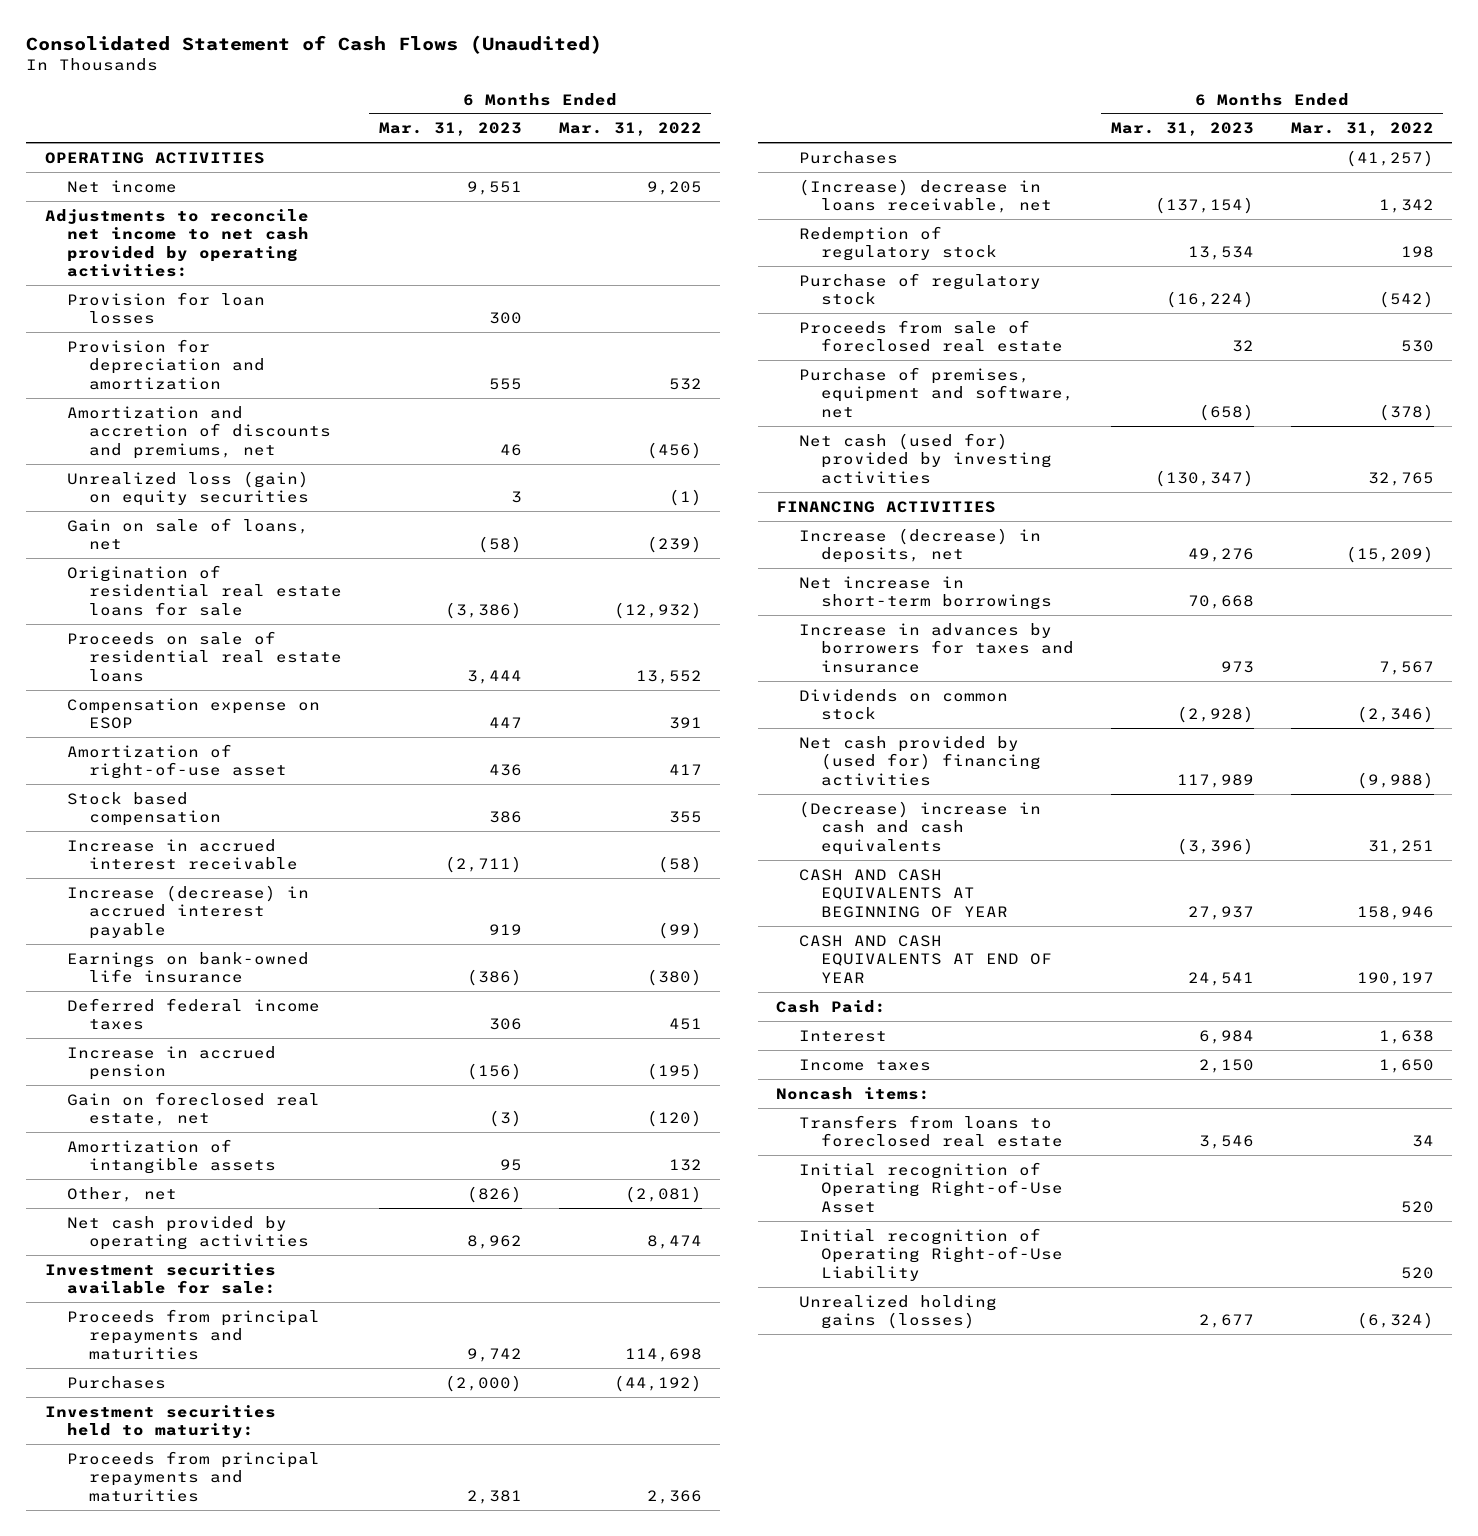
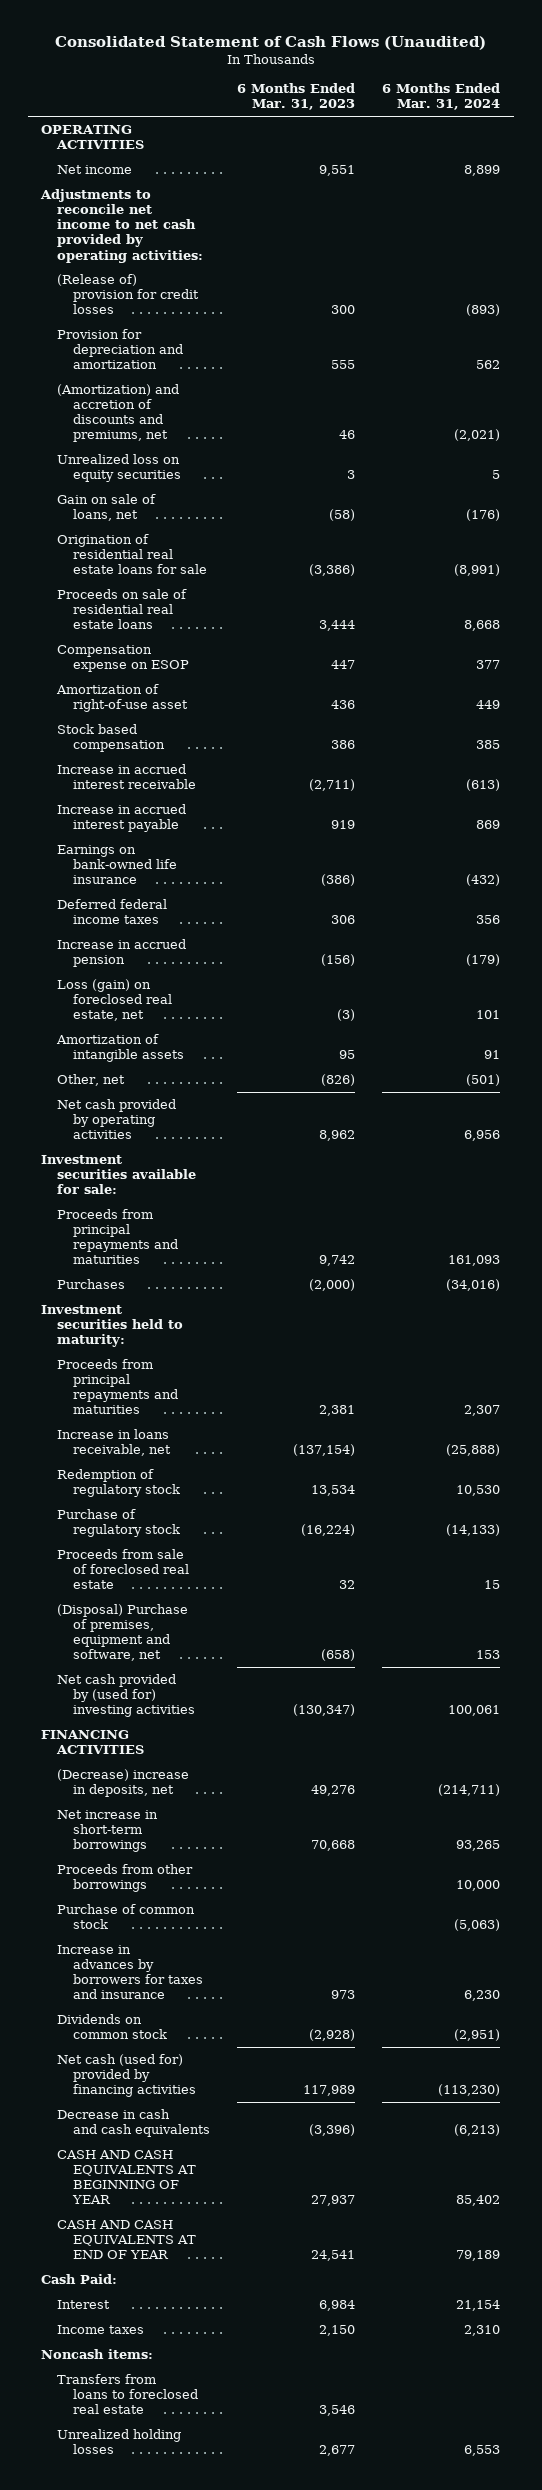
[558,122,702,137] Mar. 31, 2022 -> none
none -> [382,83,501,111] 6 Months Ended Mar. 31, 2024
[66,291,265,325] Provision for loan losses -> none
none -> [57,273,199,315] (Release of) provision for credit losses
[66,405,331,459] Amortization and accretion of discounts and premiums, net -> [57,383,180,443] (Amortization) and accretion of discounts and premiums, net
[66,470,309,507] Unrealized loss (gain) on equity securities -> [57,453,181,483] Unrealized loss on equity securities
[66,884,309,939] Increase (decrease) in accrued interest payable -> [57,803,187,833] Increase in accrued interest payable
[66,1091,320,1127] Gain on foreclosed real estate, net -> [57,978,172,1022] Loss (gain) on foreclosed real estate, net
[798,150,898,164] Purchases -> none
[798,178,1052,214] (Increase) decrease in loans receivable, net -> [57,1428,171,1457] Increase in loans receivable, net
[798,366,1074,418] Purchase of premises, equipment and software, net -> [57,1603,189,1662] (Disposal) Purchase of premises, equipment and software, net
[798,432,1052,484] Net cash (used for) provided by investing activities -> [57,1673,195,1718] Net cash provided by (used for) investing activities
[798,527,1041,564] Increase (decrease) in deposits, net -> [57,1768,190,1798] (Decrease) increase in deposits, net
none -> [57,1863,194,1893] Proceeds from other borrowings
none -> [57,1903,196,1930] Purchase of common stock
[798,735,1041,786] Net cash provided by (used for) financing activities -> [57,2053,196,2098] Net cash (used for) provided by financing activities
[798,800,1041,855] (Decrease) increase in cash and cash equivalents -> [57,2108,210,2138] Decrease in cash and cash equivalents
[798,1161,1063,1213] Initial recognition of Operating Right-of-Use Asset -> none
[798,1227,1063,1281] Initial recognition of Operating Right-of-Use Liability -> none
[798,1294,997,1330] Unrealized holding gains (losses) -> [57,2428,182,2455] Unrealized holding losses

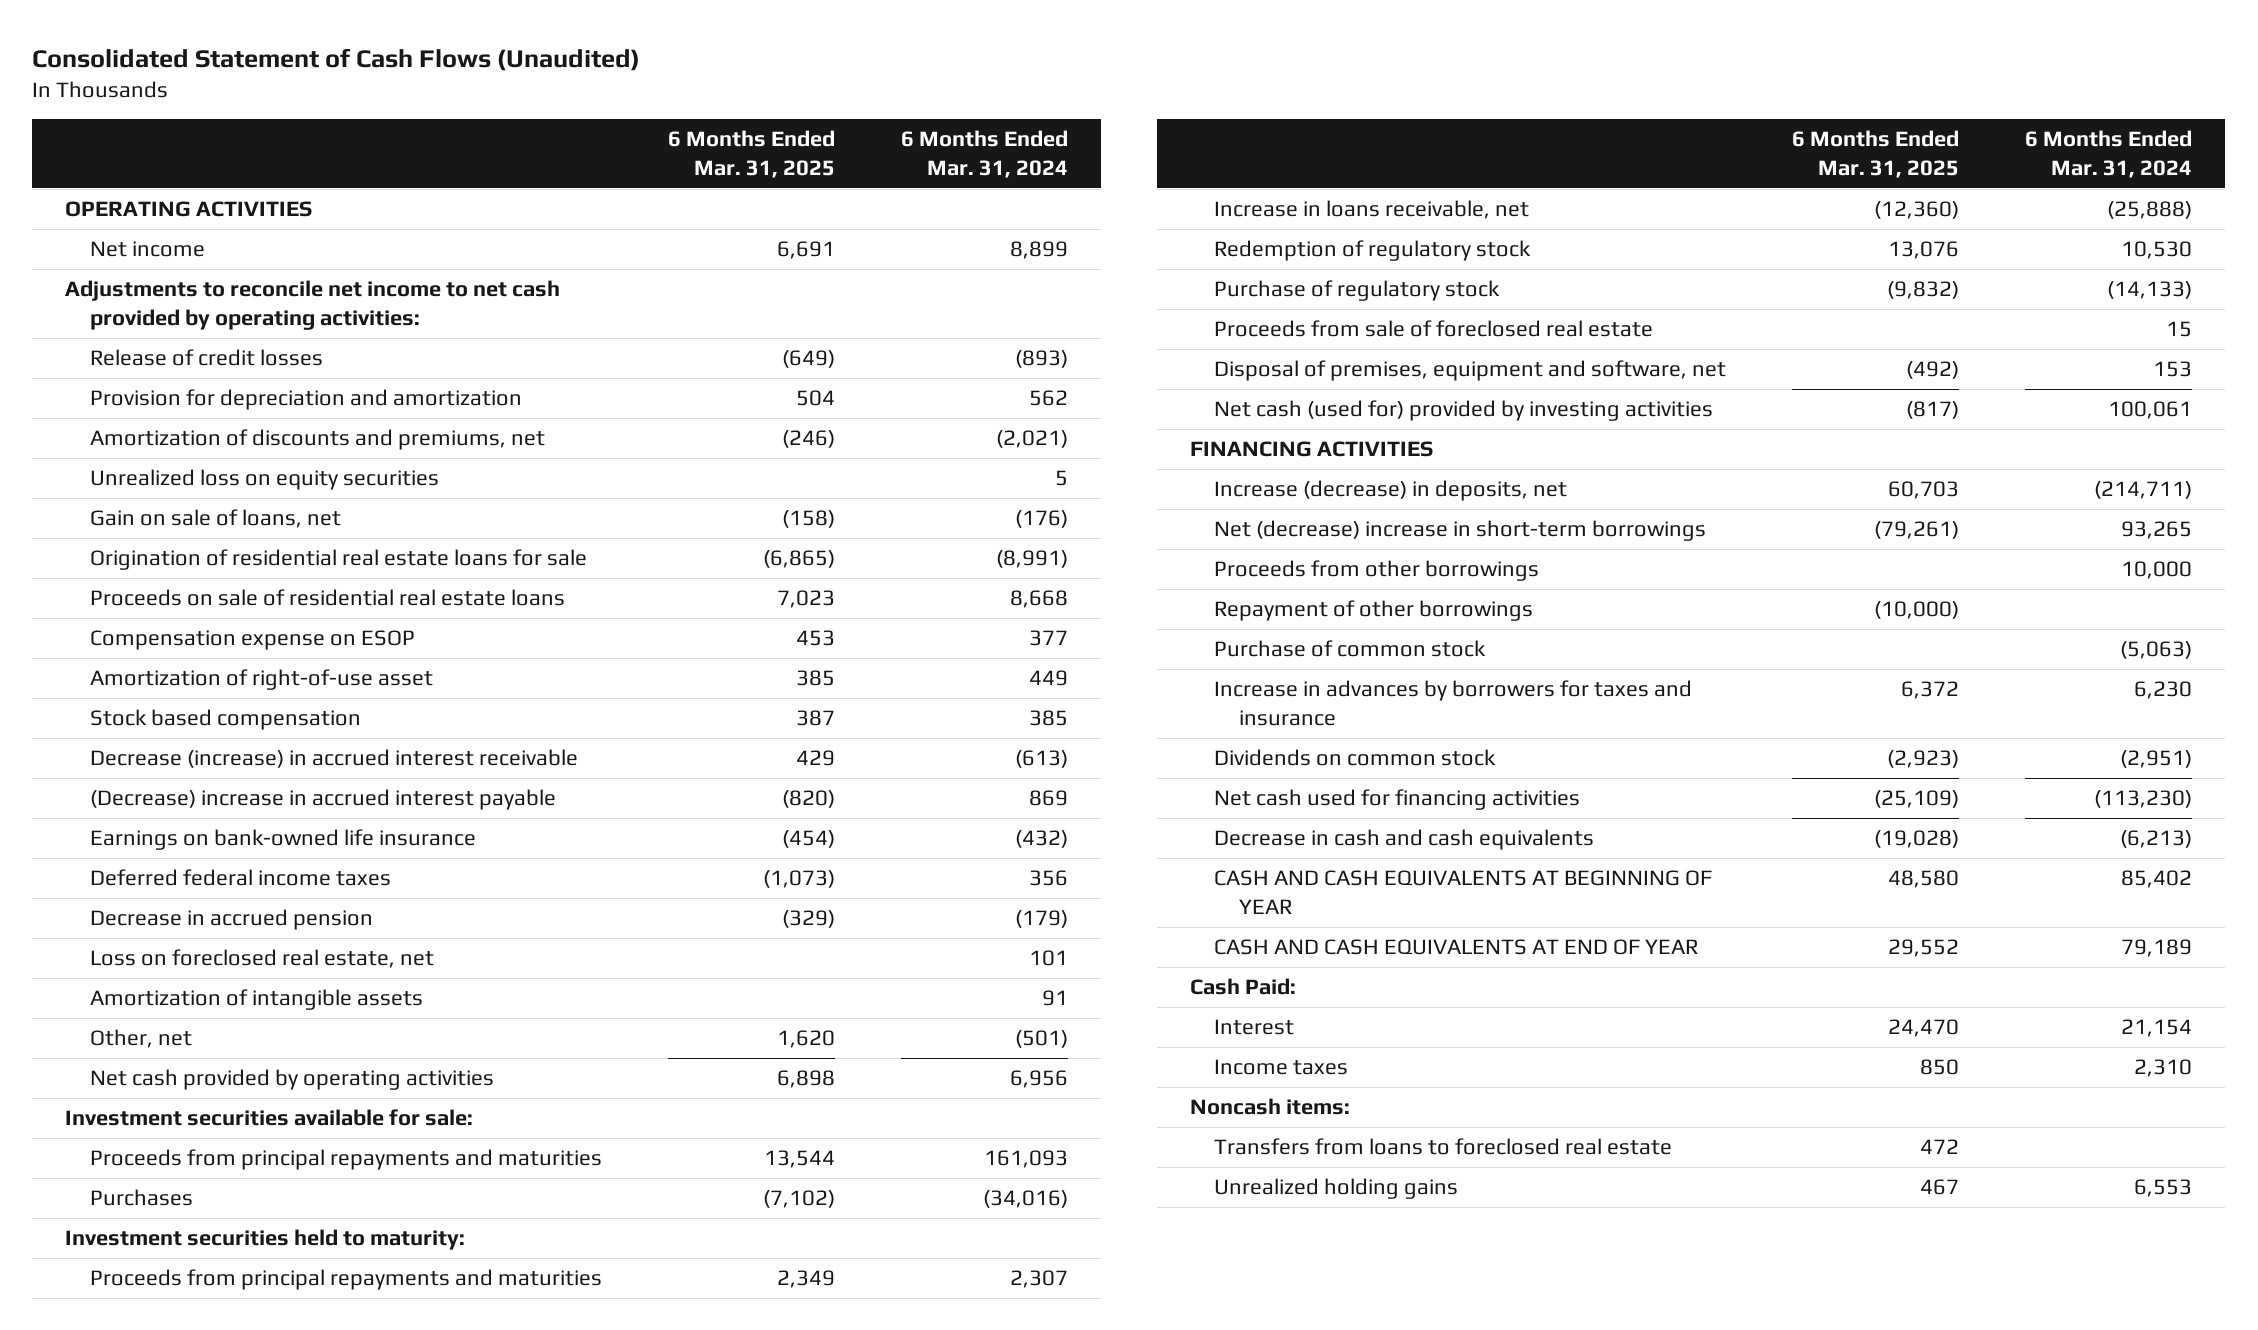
[236,83,355,111] 6 Months Ended Mar. 31, 2023 -> none
none -> [667,130,835,179] 6 Months Ended Mar. 31, 2025
[57,273,199,315] (Release of) provision for credit losses -> [89,349,323,367] Release of credit losses
[57,383,180,443] (Amortization) and accretion of discounts and premiums, net -> [89,429,545,451] Amortization of discounts and premiums, net
[57,763,196,790] Increase in accrued interest receivable -> [89,749,578,769] Decrease (increase) in accrued interest receivable
[57,803,187,833] Increase in accrued interest payable -> [89,789,556,811] (Decrease) increase in accrued interest payable
[57,938,187,968] Increase in accrued pension -> [89,909,373,931] Decrease in accrued pension
[57,978,172,1022] Loss (gain) on foreclosed real estate, net -> [89,949,434,969] Loss on foreclosed real estate, net
[57,1603,189,1662] (Disposal) Purchase of premises, equipment and software, net -> [1214,360,1727,382] Disposal of premises, equipment and software, net
[57,1673,195,1718] Net cash provided by (used for) investing activities -> [1214,400,1714,422] Net cash (used for) provided by investing activities
[57,1768,190,1798] (Decrease) increase in deposits, net -> [1214,480,1568,502] Increase (decrease) in deposits, net
[57,1809,159,1853] Net increase in short-term borrowings -> [1214,520,1707,542] Net (decrease) increase in short-term borrowings
none -> [1214,600,1534,622] Repayment of other borrowings
[57,2053,196,2098] Net cash (used for) provided by financing activities -> [1214,789,1581,811] Net cash used for financing activities
[57,2428,182,2455] Unrealized holding losses -> [1214,1178,1459,1200] Unrealized holding gains

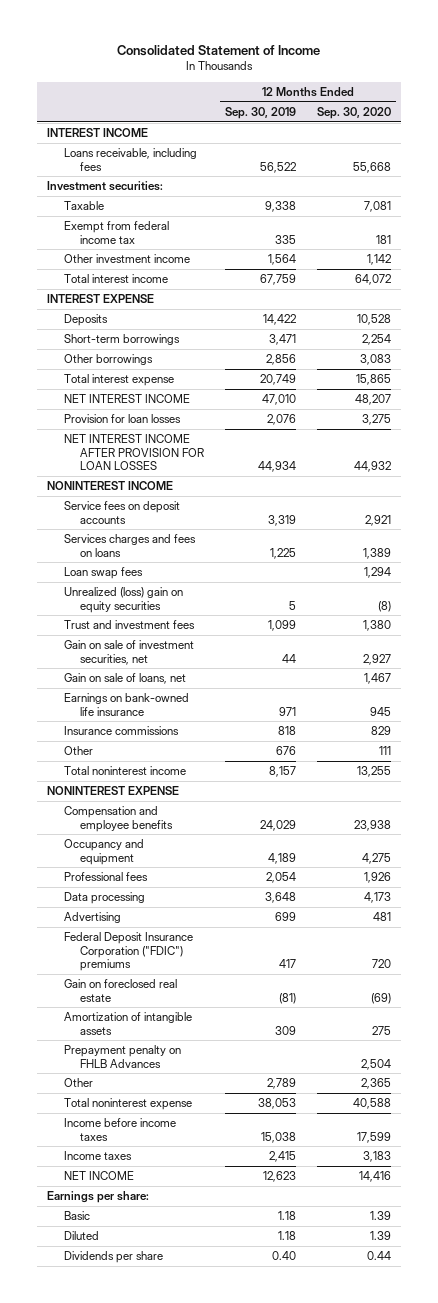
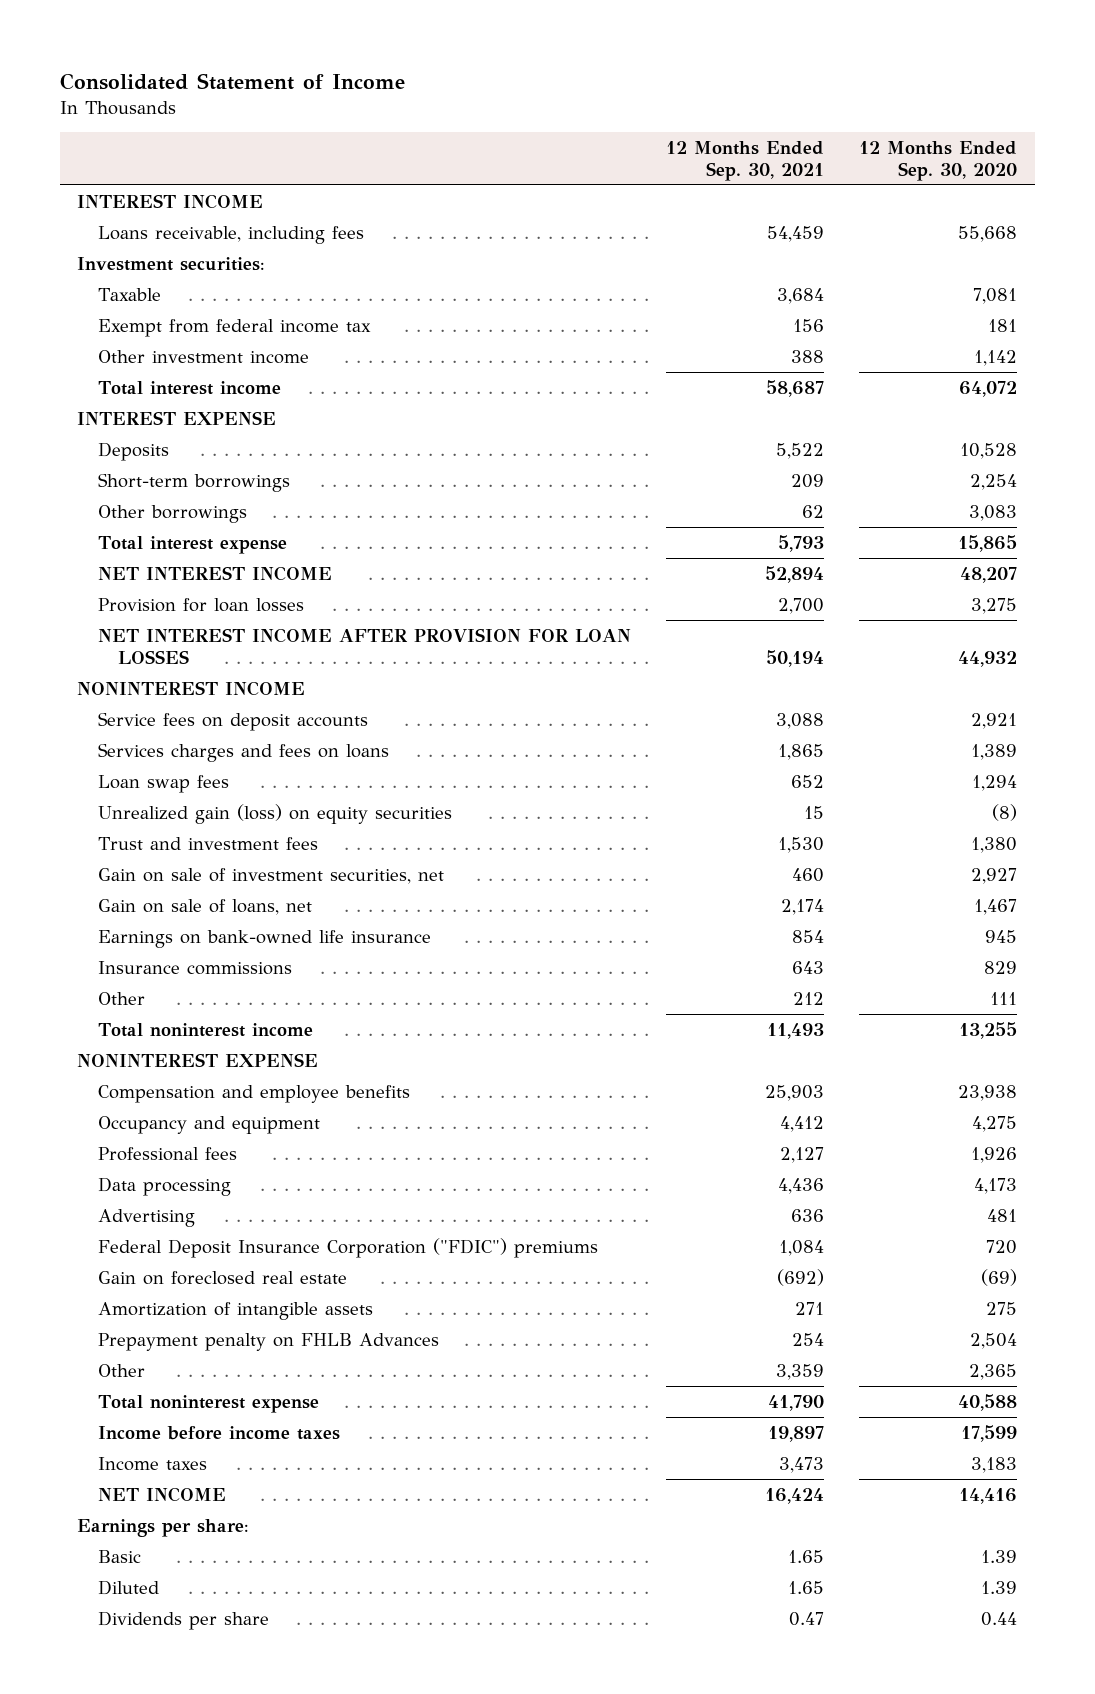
[224,107,296,120] Sep. 30, 2019 -> none
none -> [666,140,825,182] 12 Months Ended Sep. 30, 2021
[63,587,183,613] Unrealized (loss) gain on equity securities -> [97,803,452,824] Unrealized gain (loss) on equity securities

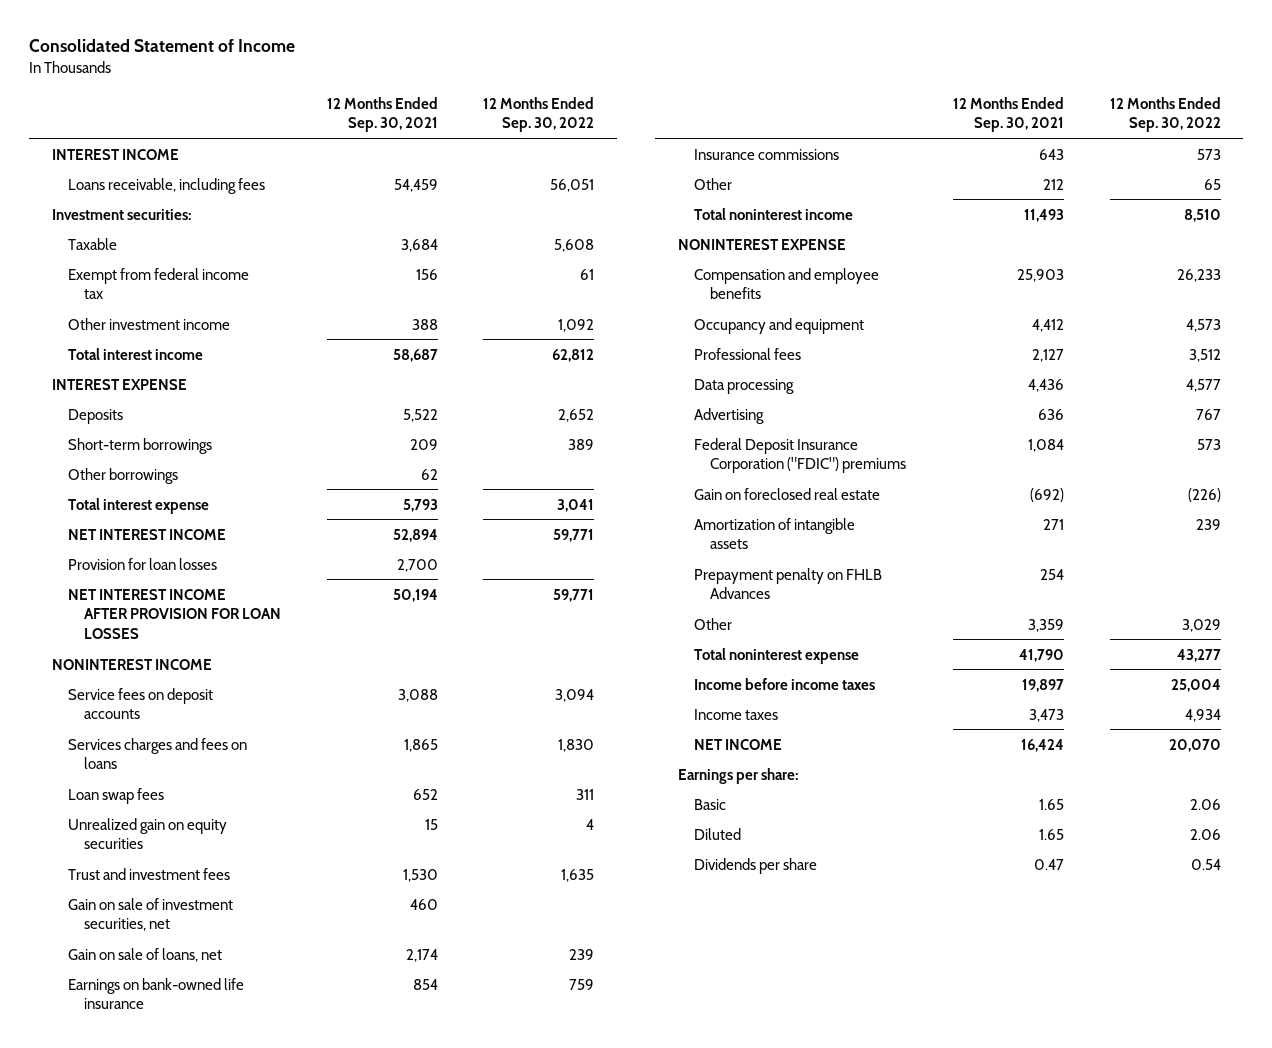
[859,140,1018,182] 12 Months Ended Sep. 30, 2020 -> none
none -> [483,96,595,133] 12 Months Ended Sep. 30, 2022
[97,803,452,824] Unrealized gain (loss) on equity securities -> [67,817,227,850] Unrealized gain on equity securities

